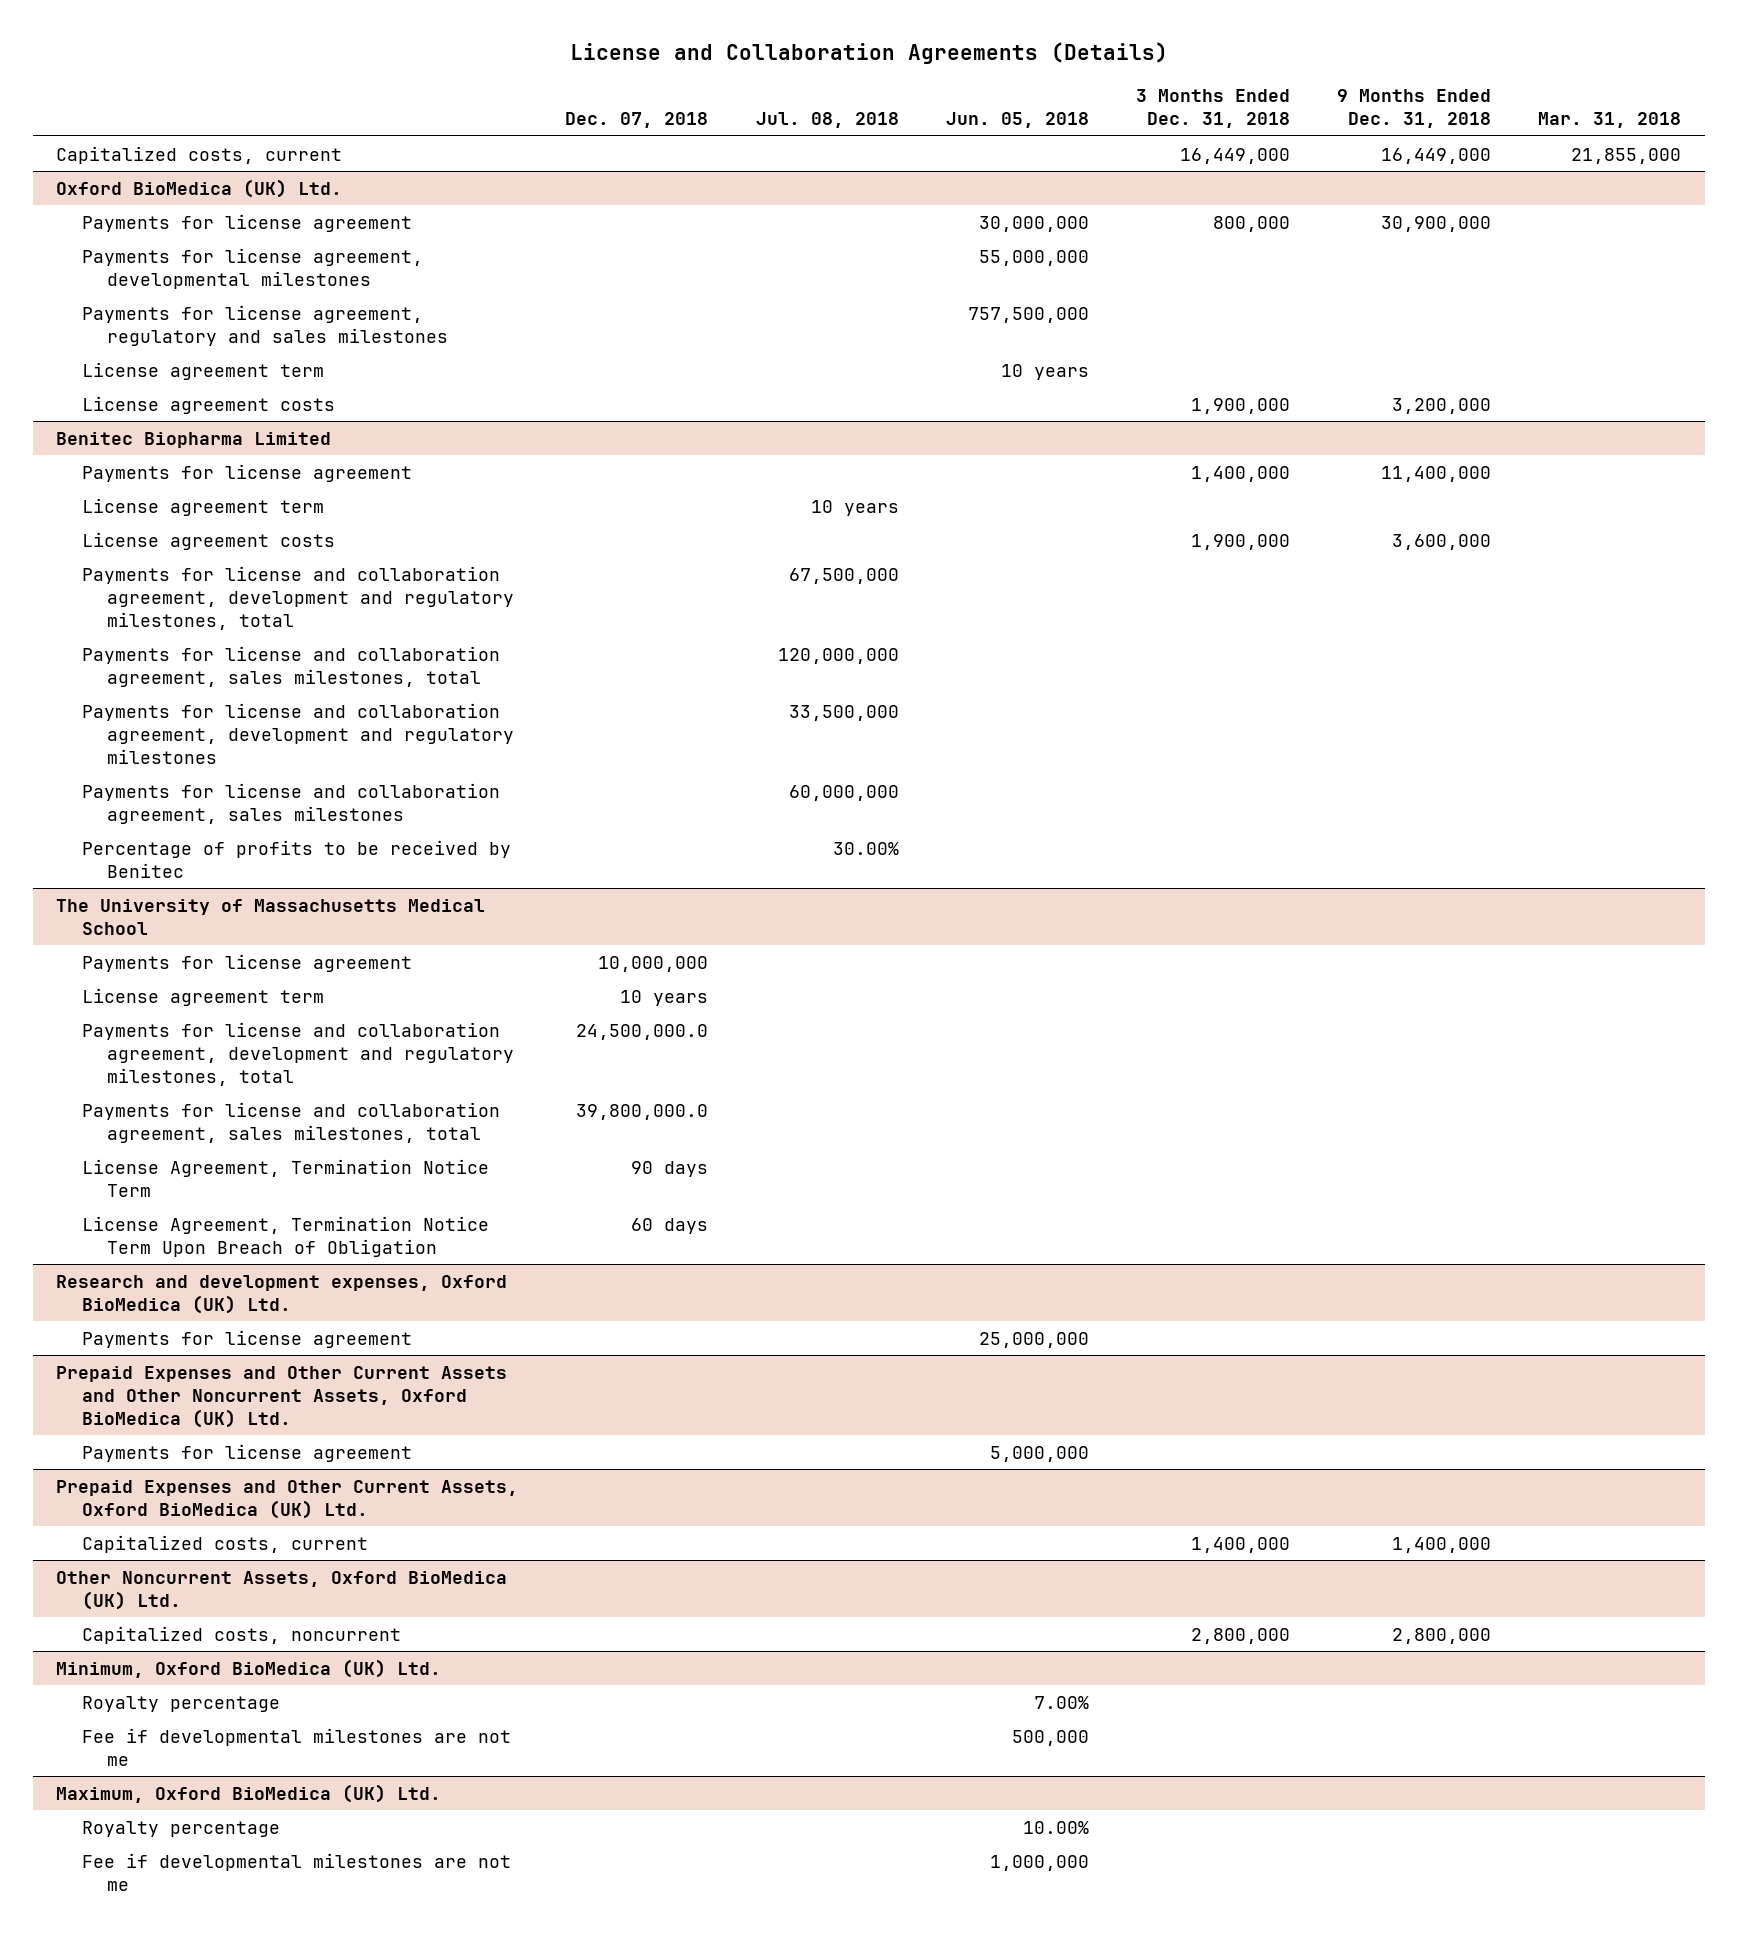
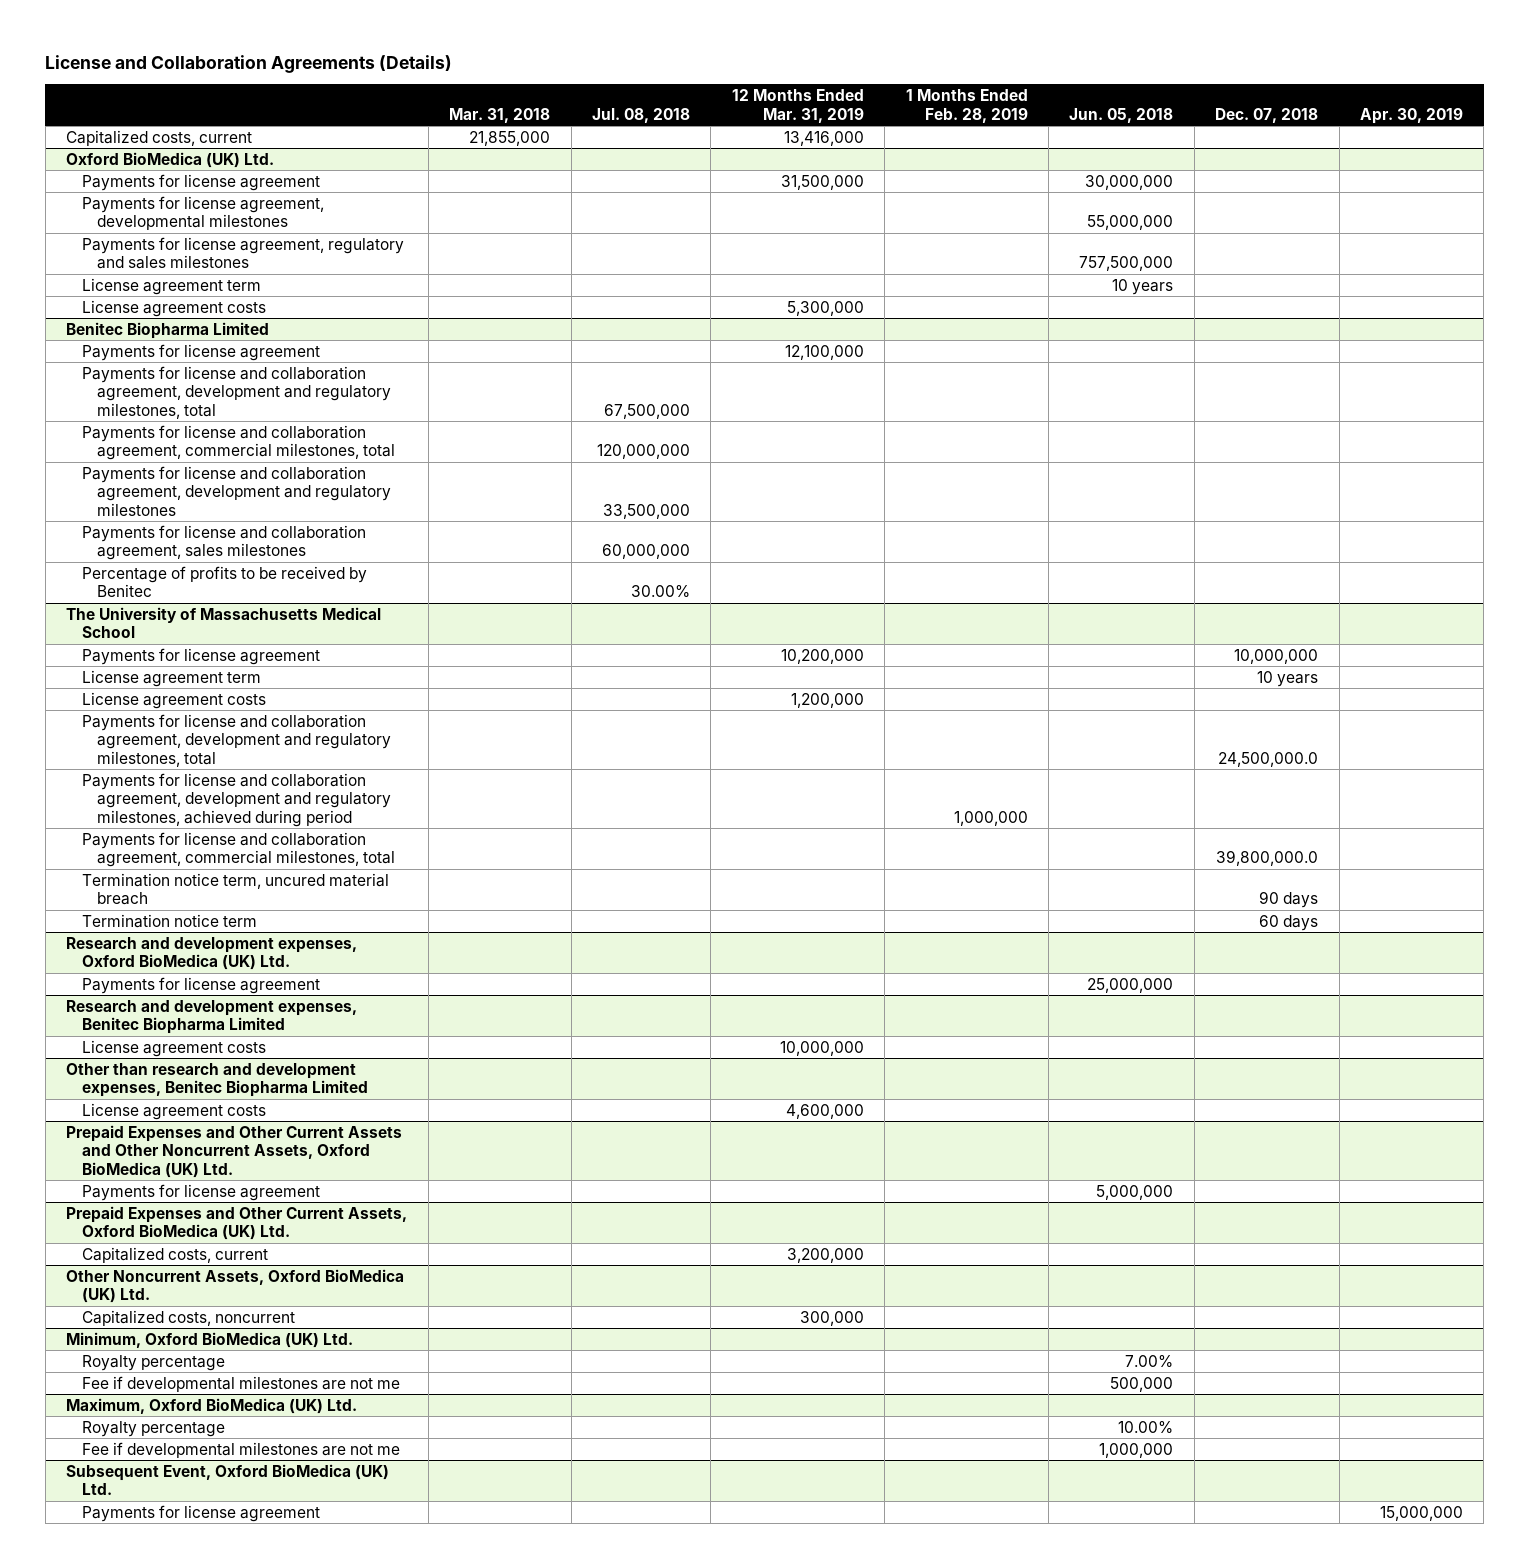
[1135,89,1290,128] 3 Months Ended Dec. 31, 2018 -> none
[1337,89,1492,128] 9 Months Ended Dec. 31, 2018 -> none
none -> [731,89,864,123] 12 Months Ended Mar. 31, 2019
none -> [905,89,1028,123] 1 Months Ended Feb. 28, 2019
none -> [1360,107,1464,124] Apr. 30, 2019
[81,497,324,516] License agreement term -> none
[81,531,335,550] License agreement costs -> none
[81,645,500,687] Payments for license and collaboration agreement, sales milestones, total -> [81,424,396,461] Payments for license and collaboration agreement, commercial milestones, total
none -> [81,691,266,709] License agreement costs
none -> [81,772,392,827] Payments for license and collaboration agreement, development and regulatory milestones, achieved during period
[81,1101,500,1143] Payments for license and collaboration agreement, sales milestones, total -> [81,831,396,868] Payments for license and collaboration agreement, commercial milestones, total
[81,1158,489,1197] License Agreement, Termination Notice Term -> [81,872,389,906] Termination notice term, uncured material breach
[81,1215,489,1257] License Agreement, Termination Notice Term Upon Breach of Obligation -> [81,913,257,928] Termination notice term
none -> [66,999,358,1035] Research and development expenses, Benitec Biopharma Limited
none -> [81,1039,266,1057] License agreement costs
none -> [66,1062,368,1098] Other than research and development expenses, Benitec Biopharma Limited
none -> [81,1102,266,1120] License agreement costs
none -> [66,1463,390,1496] Subsequent Event, Oxford BioMedica (UK) Ltd.
none -> [81,1504,320,1522] Payments for license agreement

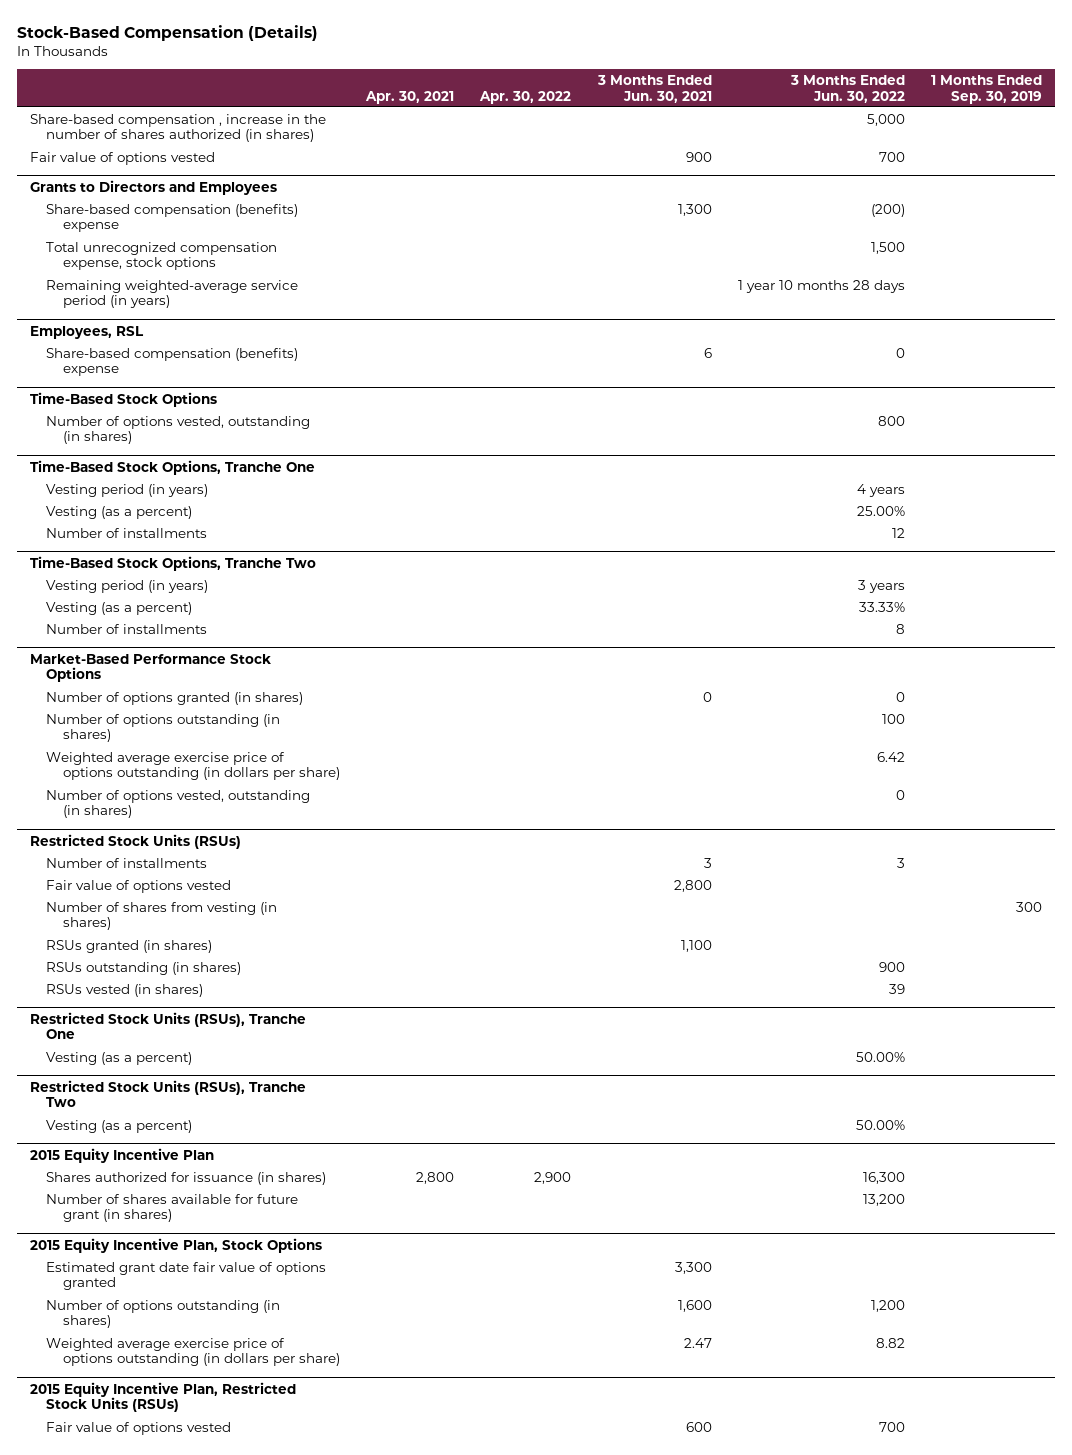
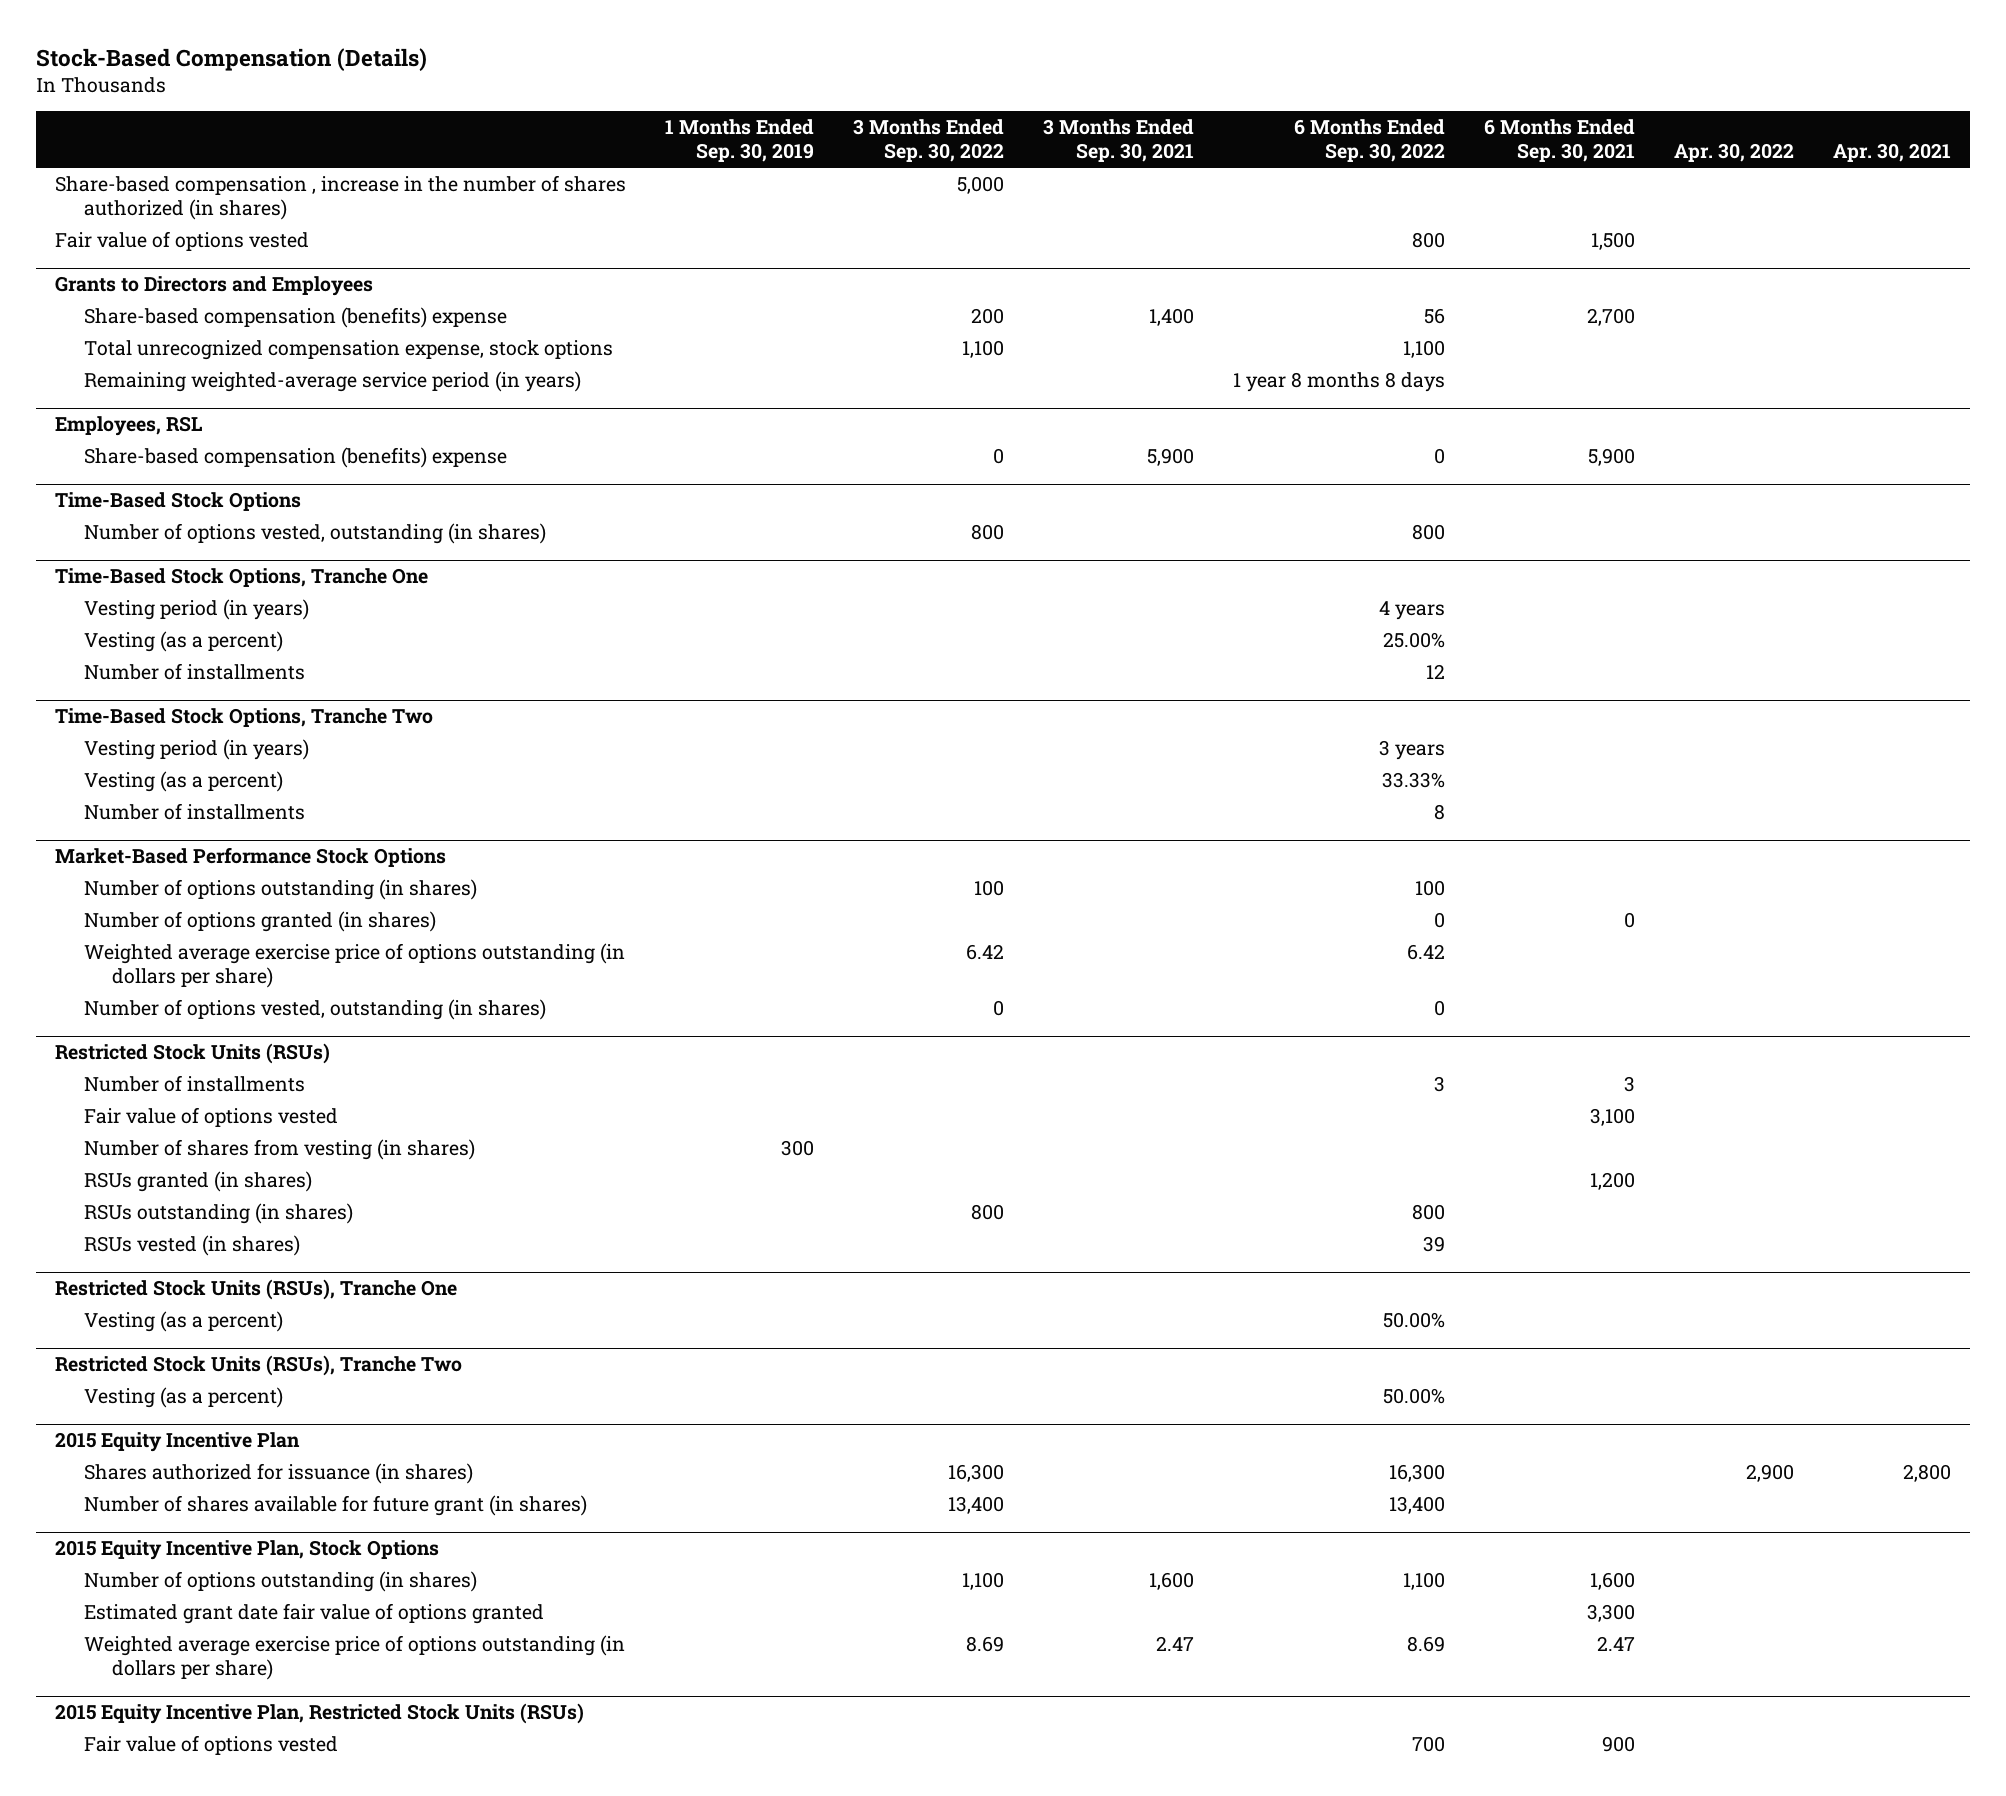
[596,74,712,103] 3 Months Ended Jun. 30, 2021 -> none
[790,74,906,103] 3 Months Ended Jun. 30, 2022 -> none
none -> [852,119,1004,163] 3 Months Ended Sep. 30, 2022
none -> [1042,119,1194,163] 3 Months Ended Sep. 30, 2021
none -> [1293,119,1445,163] 6 Months Ended Sep. 30, 2022
none -> [1483,119,1635,163] 6 Months Ended Sep. 30, 2021
[46,691,304,705] Number of options granted (in shares) -> [83,910,436,932] Number of options granted (in shares)
[46,1261,327,1291] Estimated grant date fair value of options granted -> [83,1602,544,1624] Estimated grant date fair value of options granted

